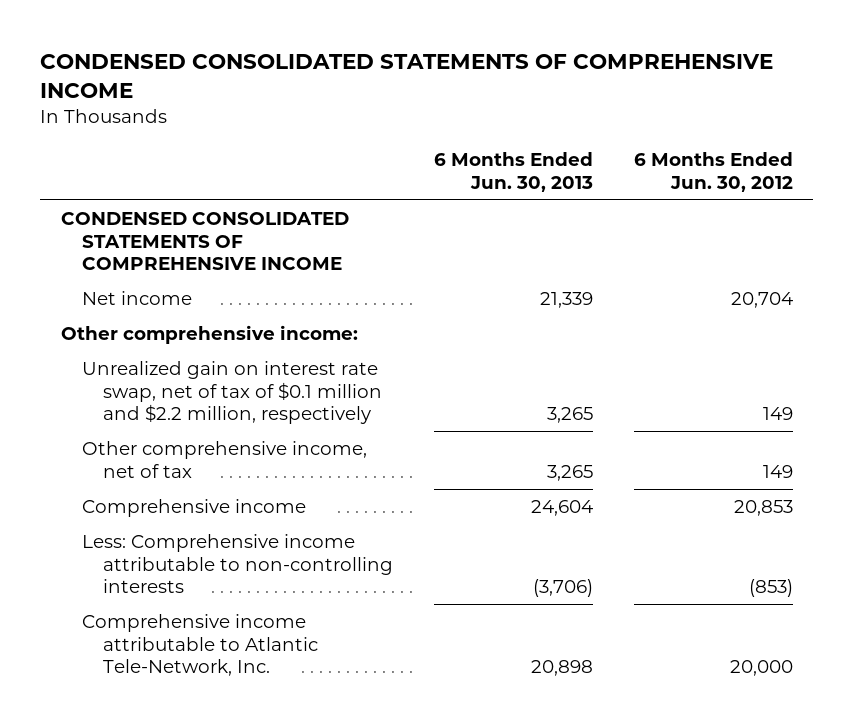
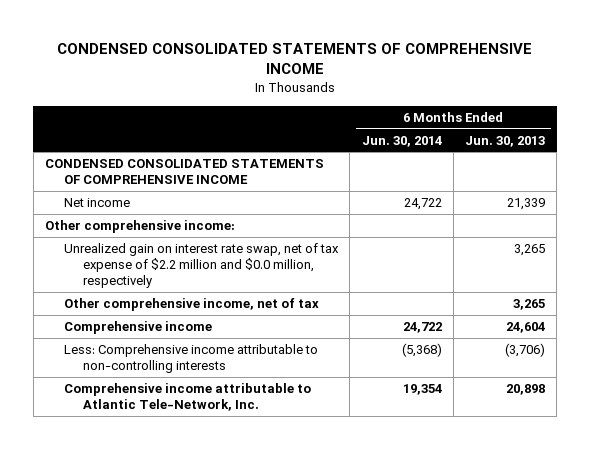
[633,152,793,192] 6 Months Ended Jun. 30, 2012 -> none
none -> [361,135,442,147] Jun. 30, 2014
[81,360,382,425] Unrealized gain on interest rate swap, net of tax of $0.1 million and $2.2 million, respectively -> [64,243,340,289] Unrealized gain on interest rate swap, net of tax expense of $2.2 million and $0.0 million, respectively

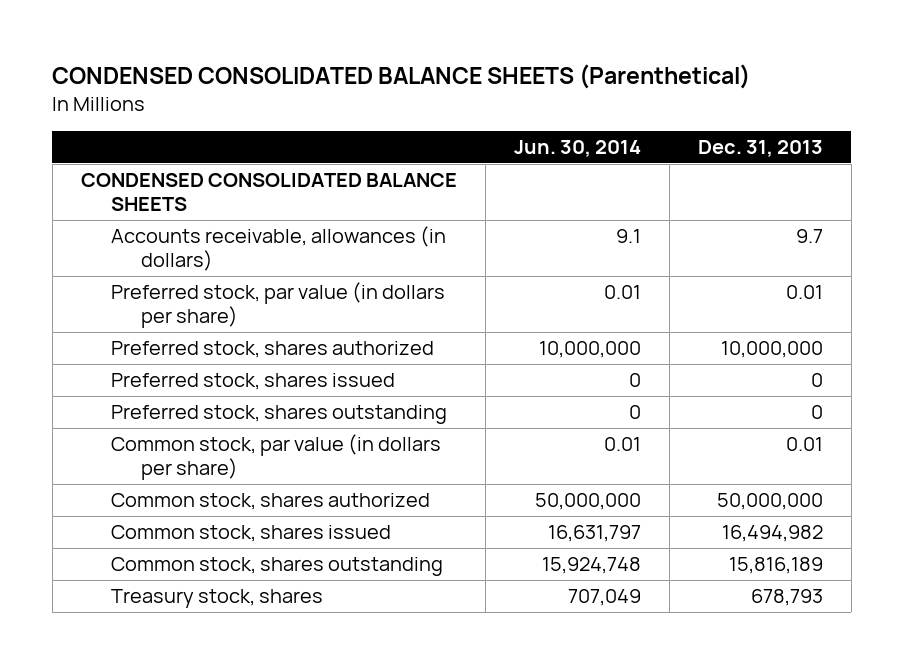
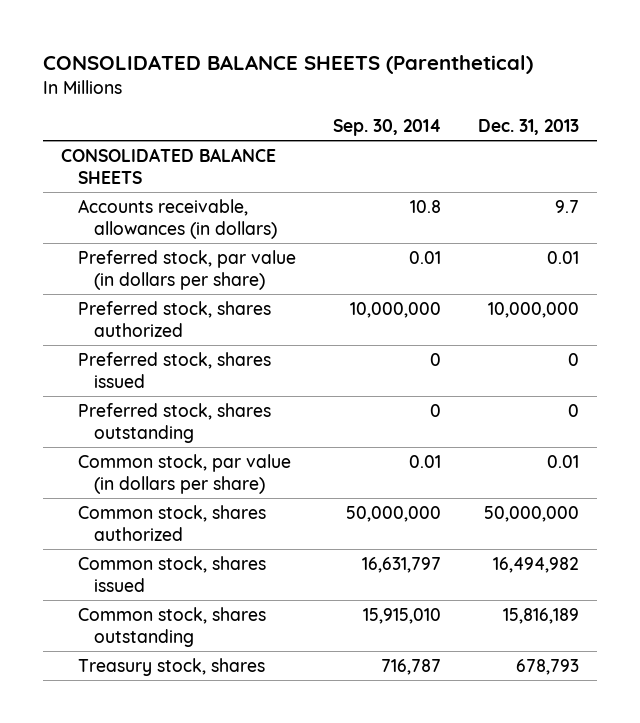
[52,63,751,89] CONDENSED CONSOLIDATED BALANCE SHEETS (Parenthetical) -> [42,55,533,75] CONSOLIDATED BALANCE SHEETS (Parenthetical)
[513,140,641,158] Jun. 30, 2014 -> none
none -> [332,119,441,137] Sep. 30, 2014
[80,173,457,212] CONDENSED CONSOLIDATED BALANCE SHEETS -> [61,147,277,184] CONSOLIDATED BALANCE SHEETS

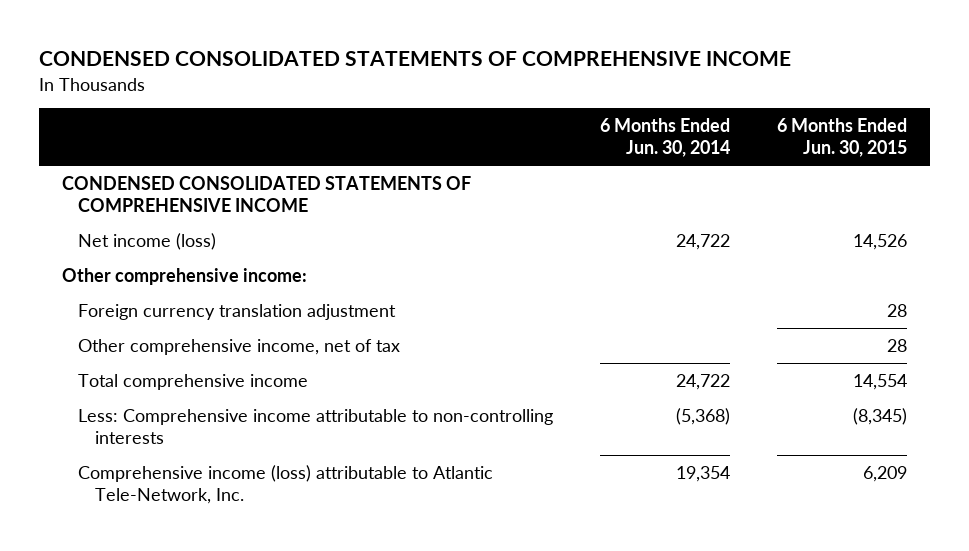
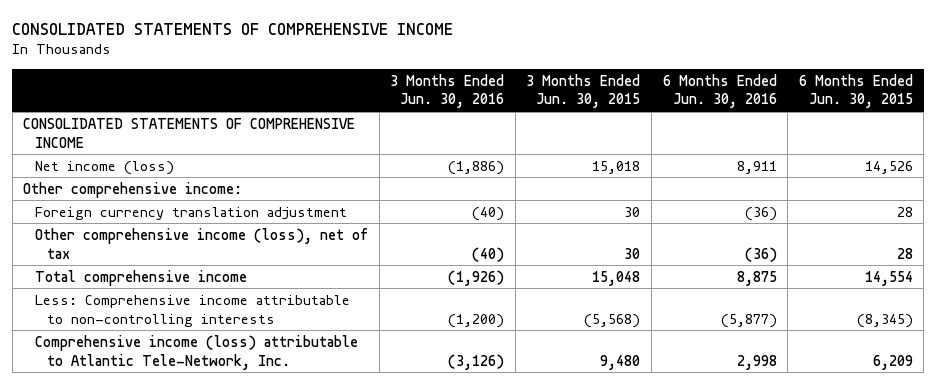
[38,51,791,67] CONDENSED CONSOLIDATED STATEMENTS OF COMPREHENSIVE INCOME -> [12,22,454,35] CONSOLIDATED STATEMENTS OF COMPREHENSIVE INCOME
[600,118,731,158] 6 Months Ended Jun. 30, 2014 -> none
none -> [390,73,505,109] 3 Months Ended Jun. 30, 2016
none -> [526,73,641,109] 3 Months Ended Jun. 30, 2015
none -> [662,73,777,109] 6 Months Ended Jun. 30, 2016
[62,175,472,212] CONDENSED CONSOLIDATED STATEMENTS OF COMPREHENSIVE INCOME -> [23,117,356,148] CONSOLIDATED STATEMENTS OF COMPREHENSIVE INCOME
[78,338,401,355] Other comprehensive income, net of tax -> [35,227,369,259] Other comprehensive income (loss), net of tax

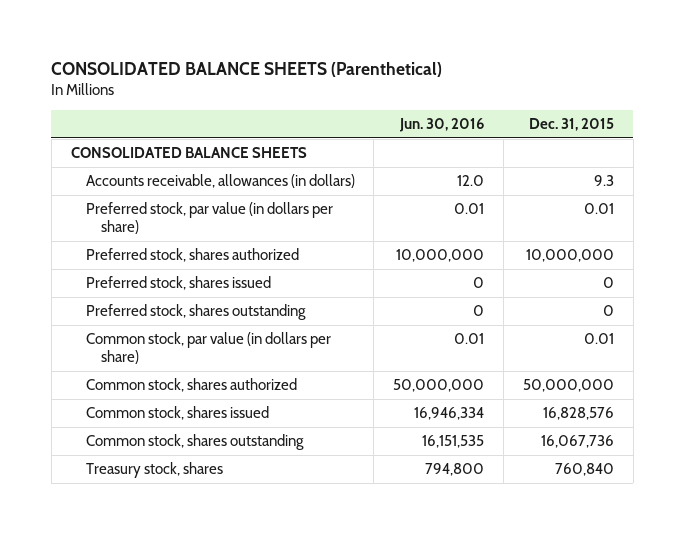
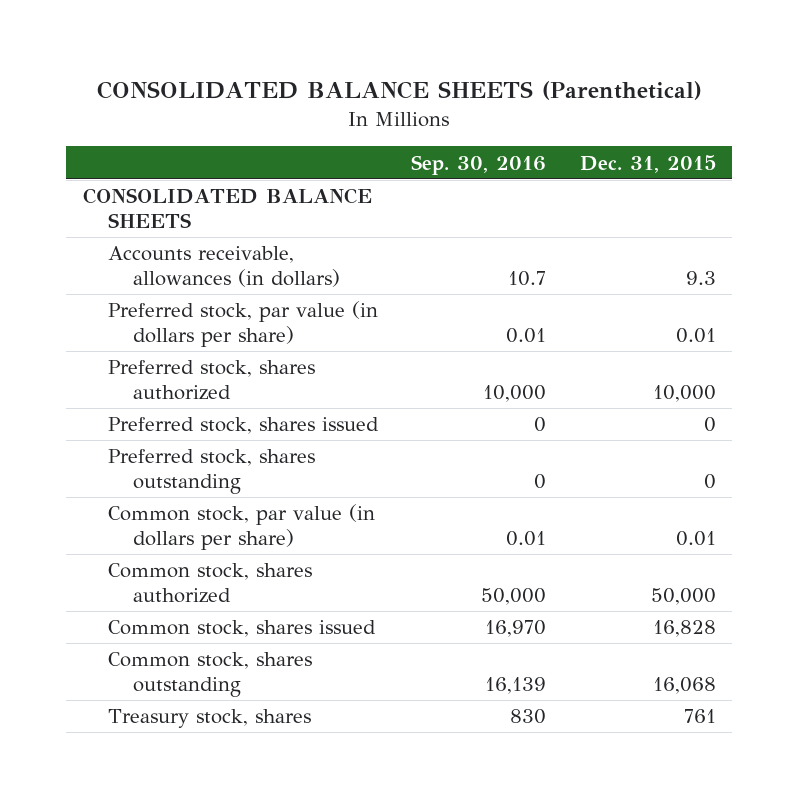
[399,118,485,133] Jun. 30, 2016 -> none
none -> [411,154,547,175] Sep. 30, 2016
[525,249,614,263] 10,000,000 -> [652,385,716,403] 10,000
[522,379,614,393] 50,000,000 -> [650,588,716,606] 50,000
[542,407,614,421] 16,828,576 -> [652,620,716,638] 16,828
[540,435,614,449] 16,067,736 -> [652,677,716,695] 16,068
[554,463,614,477] 760,840 -> [683,709,716,724] 761

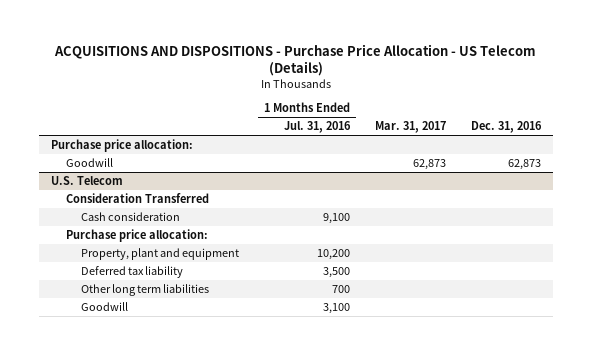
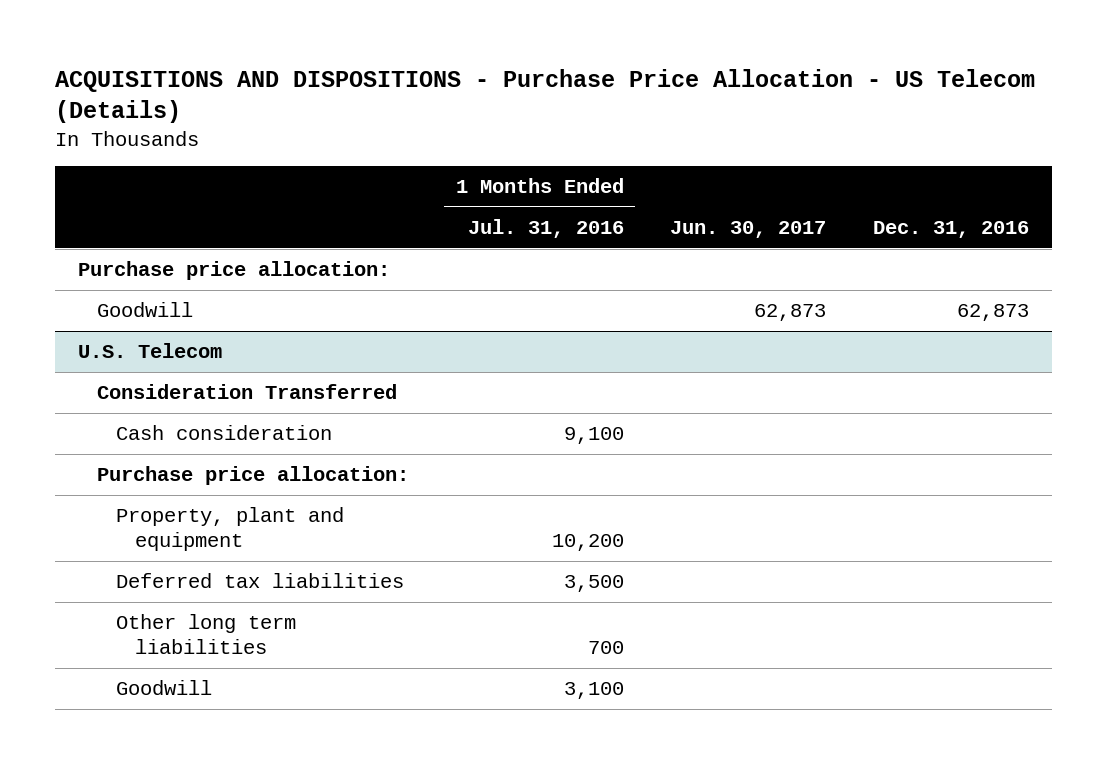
[374,121,446,134] Mar. 31, 2017 -> none
none -> [670,220,827,238] Jun. 30, 2017
[80,265,183,278] Deferred tax liability -> [116,573,405,589] Deferred tax liabilities

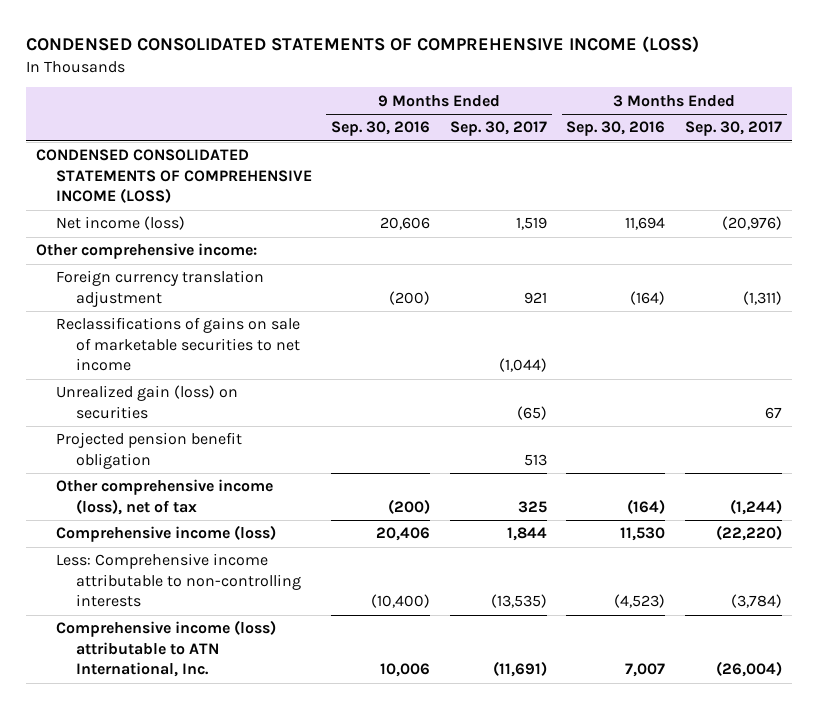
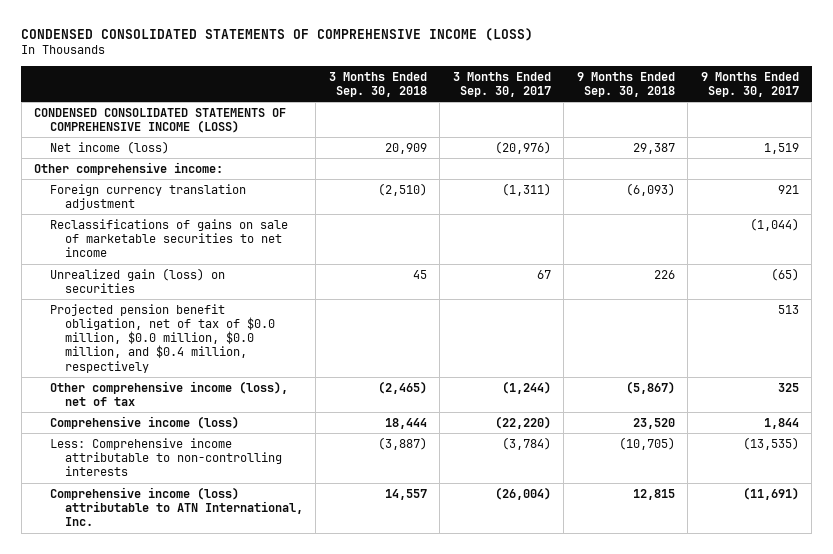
[331,121,431,137] Sep. 30, 2016 -> none
[566,121,666,137] Sep. 30, 2016 -> none
none -> [328,71,427,97] 3 Months Ended Sep. 30, 2018
none -> [576,71,675,97] 9 Months Ended Sep. 30, 2018
[55,432,242,469] Projected pension benefit obligation -> [49,303,275,373] Projected pension benefit obligation, net of tax of $0.0 million, $0.0 million, $0.0 million, and $0.4 million, respectively

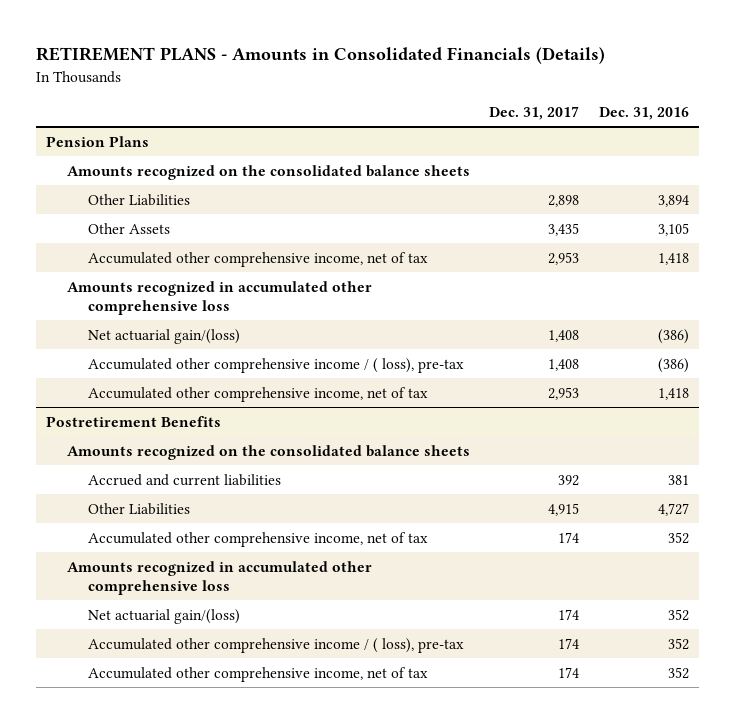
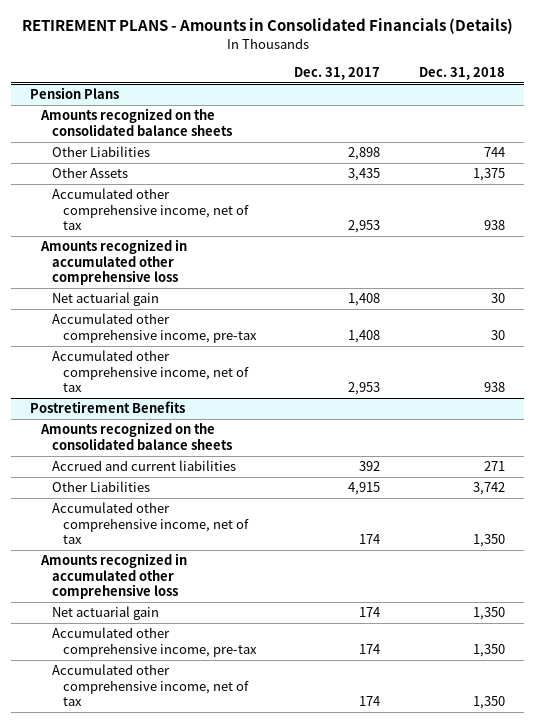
[598,106,689,120] Dec. 31, 2016 -> none
none -> [418,66,505,80] Dec. 31, 2018
[88,328,241,344] Net actuarial gain/(loss) -> [51,292,159,307] Net actuarial gain
[88,357,465,373] Accumulated other comprehensive income / ( loss), pre-tax -> [51,313,257,343] Accumulated other comprehensive income, pre-tax
[88,608,241,624] Net actuarial gain/(loss) -> [51,606,159,621] Net actuarial gain
[88,637,465,653] Accumulated other comprehensive income / ( loss), pre-tax -> [51,627,257,657] Accumulated other comprehensive income, pre-tax

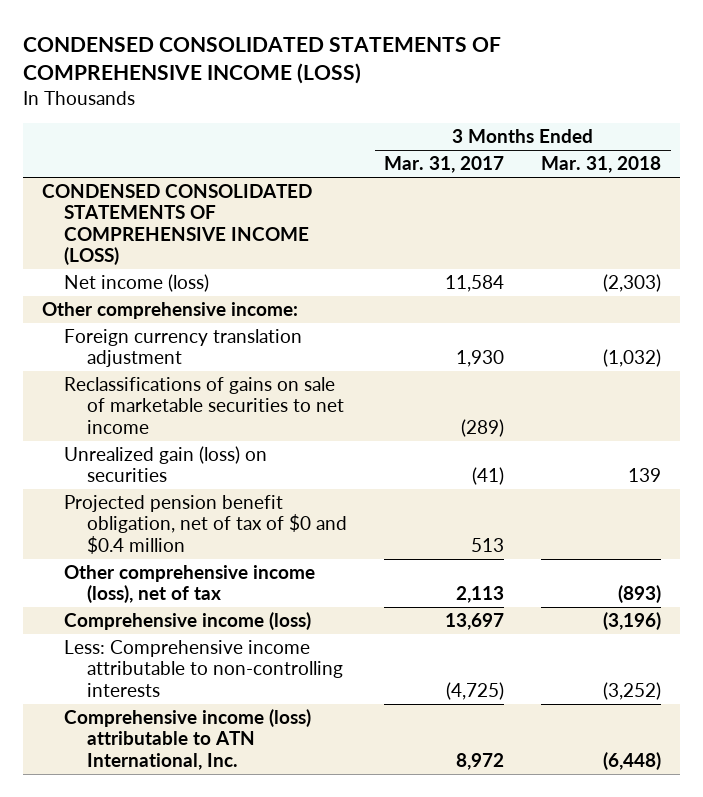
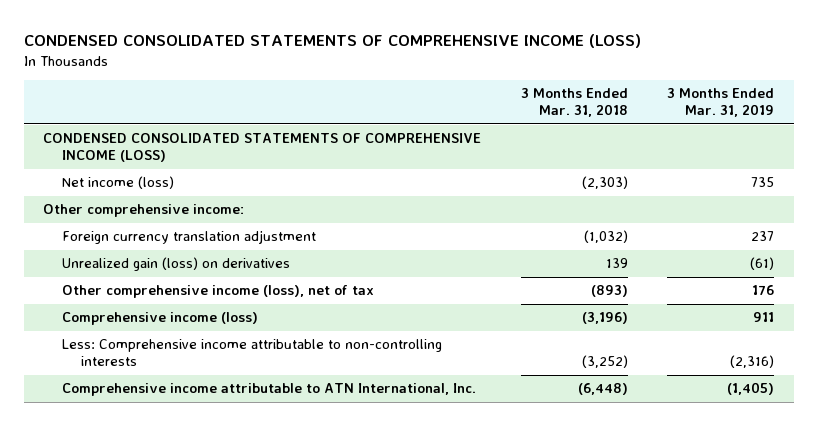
[384,156,505,174] Mar. 31, 2017 -> none
none -> [667,88,775,118] 3 Months Ended Mar. 31, 2019
[64,377,345,434] Reclassifications of gains on sale of marketable securities to net income -> none
[64,495,348,554] Projected pension benefit obligation, net of tax of $0 and $0.4 million -> none
[64,446,268,483] Unrealized gain (loss) on securities -> [62,257,291,272] Unrealized gain (loss) on derivatives
[64,709,312,770] Comprehensive income (loss) attributable to ATN International, Inc. -> [62,383,477,397] Comprehensive income attributable to ATN International, Inc.

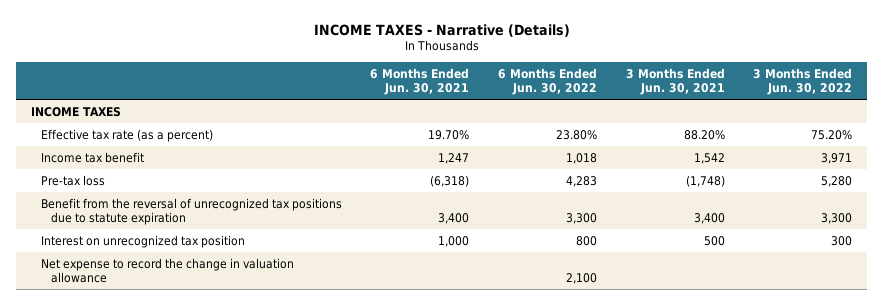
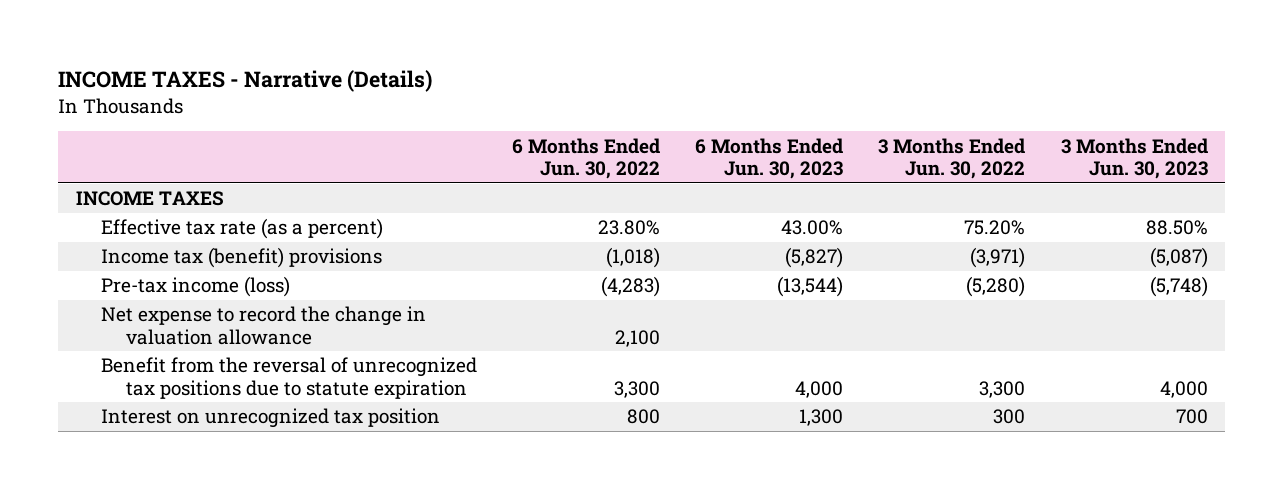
[370,67,470,95] 6 Months Ended Jun. 30, 2021 -> none
[625,67,725,95] 3 Months Ended Jun. 30, 2021 -> none
none -> [695,137,844,179] 6 Months Ended Jun. 30, 2023
none -> [1060,137,1208,179] 3 Months Ended Jun. 30, 2023
[40,151,144,163] Income tax benefit -> [101,247,383,269] Income tax (benefit) provisions
[566,152,598,164] 1,018 -> [606,247,661,269] (1,018)
[821,152,853,164] 3,971 -> [970,247,1026,269] (3,971)
[40,174,105,186] Pre-tax loss -> [101,276,291,298] Pre-tax income (loss)
[566,175,598,187] 4,283 -> [601,276,661,298] (4,283)
[821,175,853,187] 5,280 -> [966,276,1026,298] (5,280)
[40,257,294,283] Net expense to record the change in valuation allowance -> [101,306,427,345] Net expense to record the change in valuation allowance

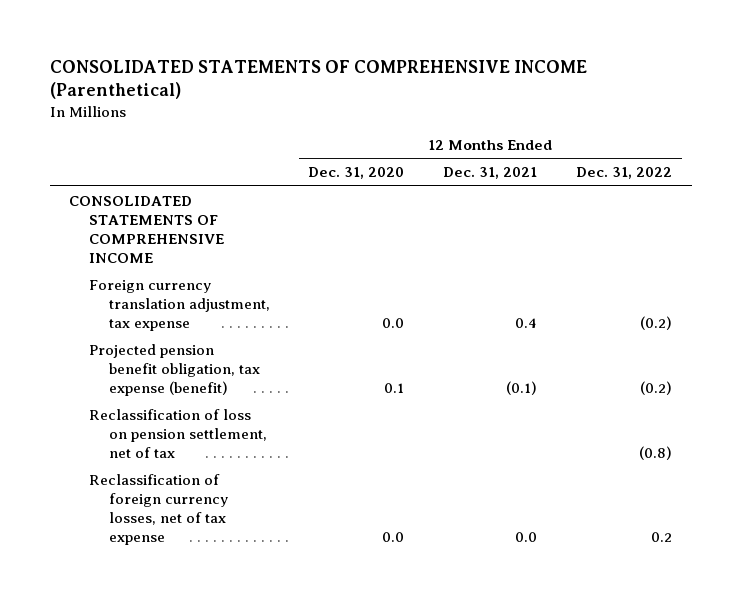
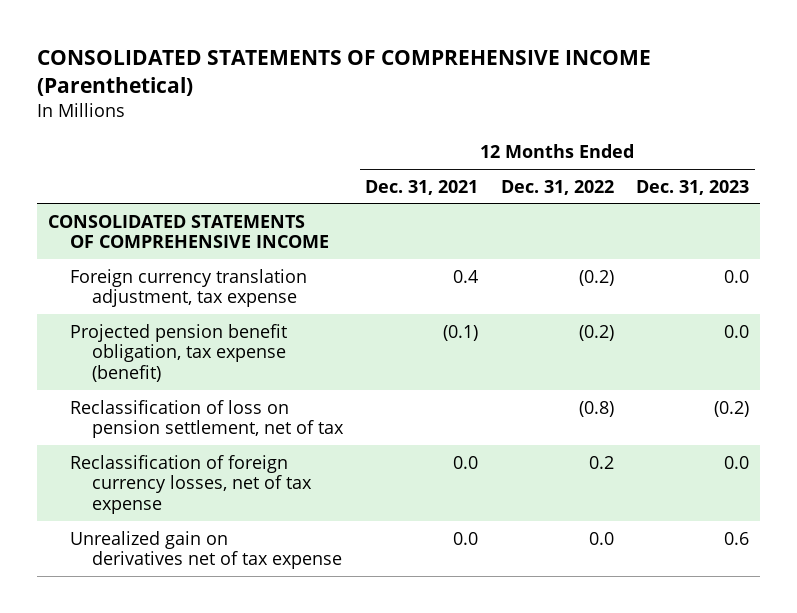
[308,167,405,180] Dec. 31, 2020 -> none
none -> [636,179,750,195] Dec. 31, 2023
none -> [70,530,342,570] Unrealized gain on derivatives net of tax expense

